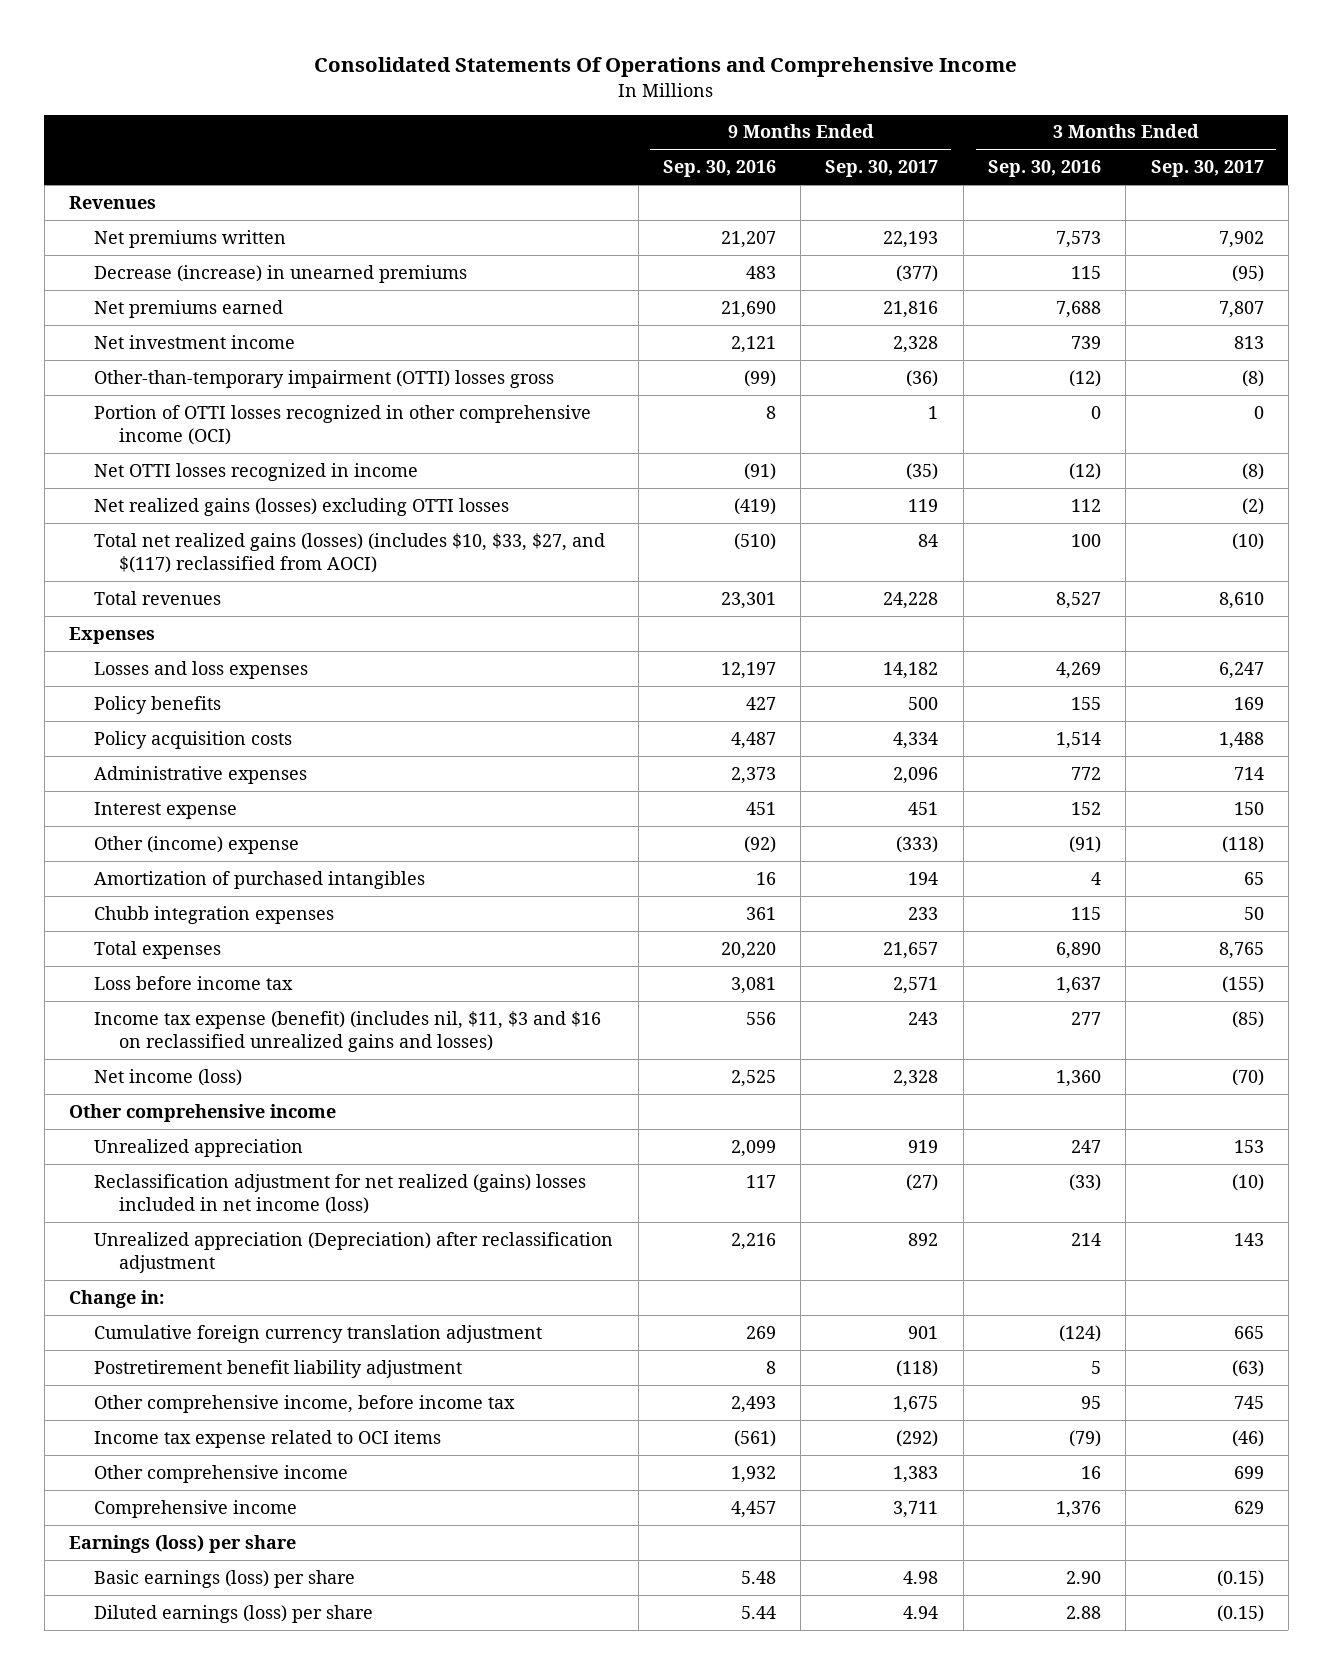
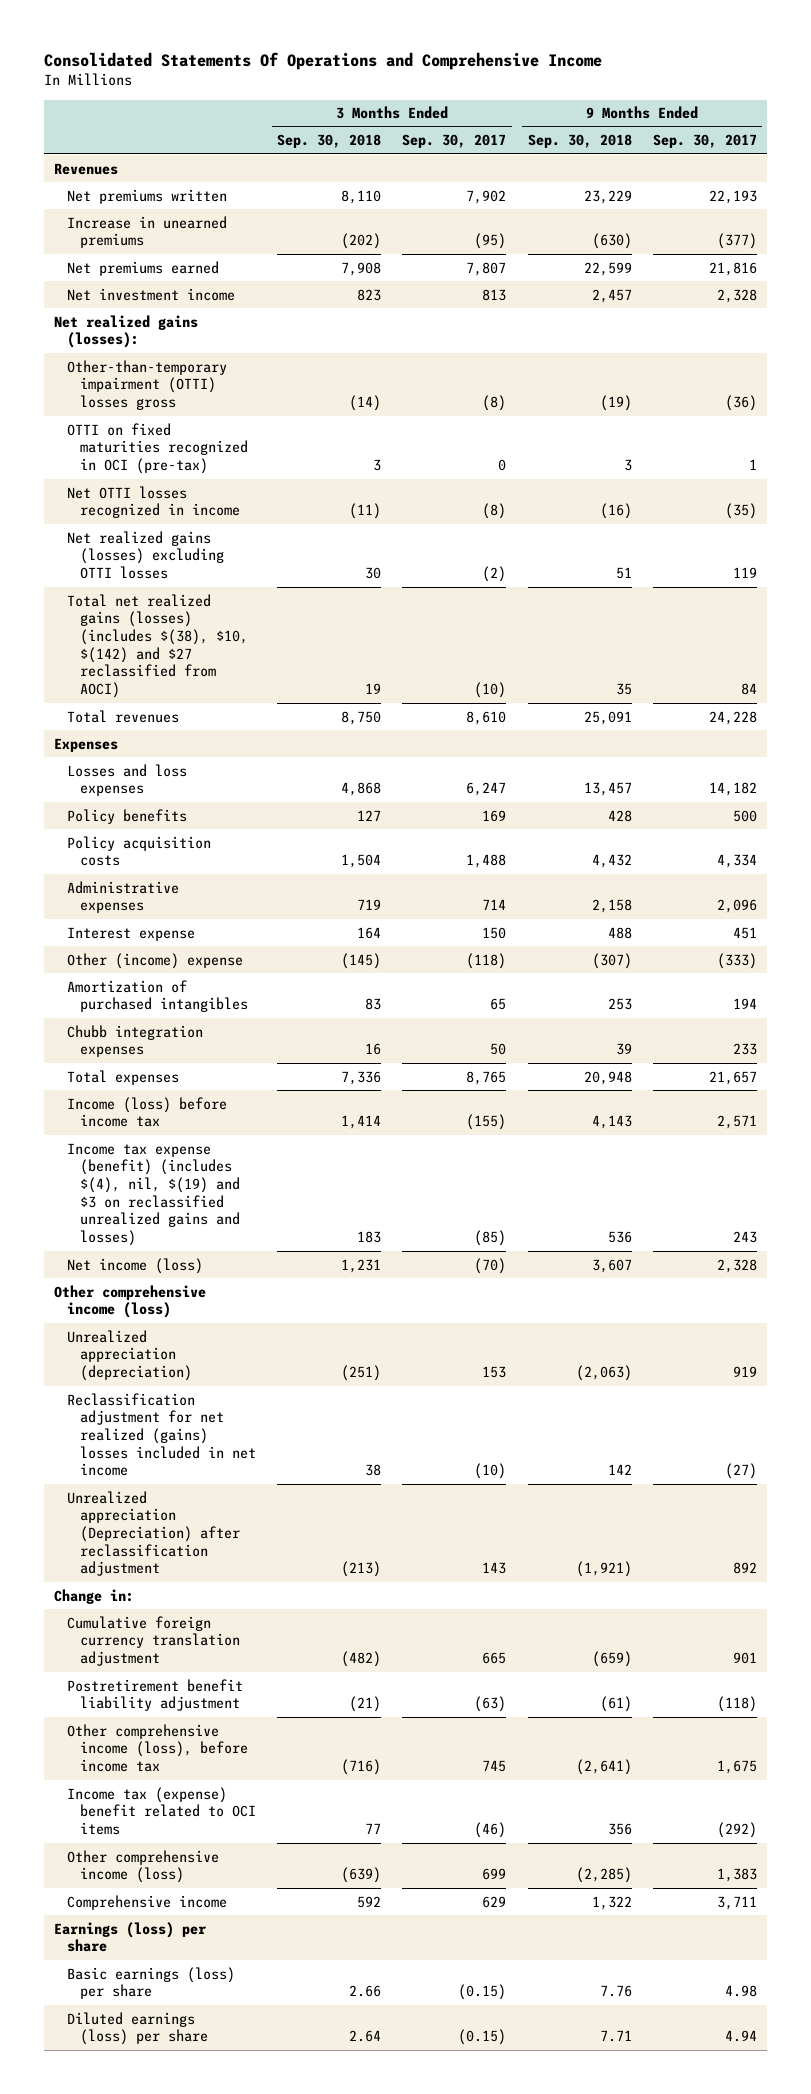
[662,160,776,178] Sep. 30, 2016 -> none
[988,160,1102,178] Sep. 30, 2016 -> none
none -> [277,134,382,149] Sep. 30, 2018
none -> [527,134,632,149] Sep. 30, 2018
[94,264,468,283] Decrease (increase) in unearned premiums -> [67,215,228,249] Increase in unearned premiums
none -> [54,314,199,349] Net realized gains (losses):
[94,404,592,445] Portion of OTTI losses recognized in other comprehensive income (OCI) -> none
none -> [67,422,249,475] OTTI on fixed maturities recognized in OCI (pre-tax)
[94,532,606,573] Total net realized gains (losses) (includes $10, $33, $27, and $(117) reclassified from AOCI) -> [67,593,249,699] Total net realized gains (losses) (includes $(38), $10, $(142) and $27 reclassified from AOCI)
[94,975,294,990] Loss before income tax -> [67,1096,228,1128] Income (loss) before income tax
[94,1010,602,1052] Income tax expense (benefit) (includes nil, $11, $3 and $16 on reclassified unrealized gains and losses) -> [67,1142,241,1247] Income tax expense (benefit) (includes $(4), nil, $(19) and $3 on reclassified unrealized gains and losses)
[69,1103,337,1122] Other comprehensive income -> [54,1284,207,1319] Other comprehensive income (loss)
[94,1138,304,1157] Unrealized appreciation -> [67,1329,193,1382] Unrealized appreciation (depreciation)
[94,1173,587,1214] Reclassification adjustment for net realized (gains) losses included in net income (loss) -> [67,1392,257,1477] Reclassification adjustment for net realized (gains) losses included in net income
[94,1394,516,1413] Other comprehensive income, before income tax -> [67,1723,249,1773] Other comprehensive income (loss), before income tax
[94,1429,442,1448] Income tax expense related to OCI items -> [67,1786,257,1836] Income tax (expense) benefit related to OCI items
[94,1464,349,1483] Other comprehensive income -> [67,1849,220,1884] Other comprehensive income (loss)

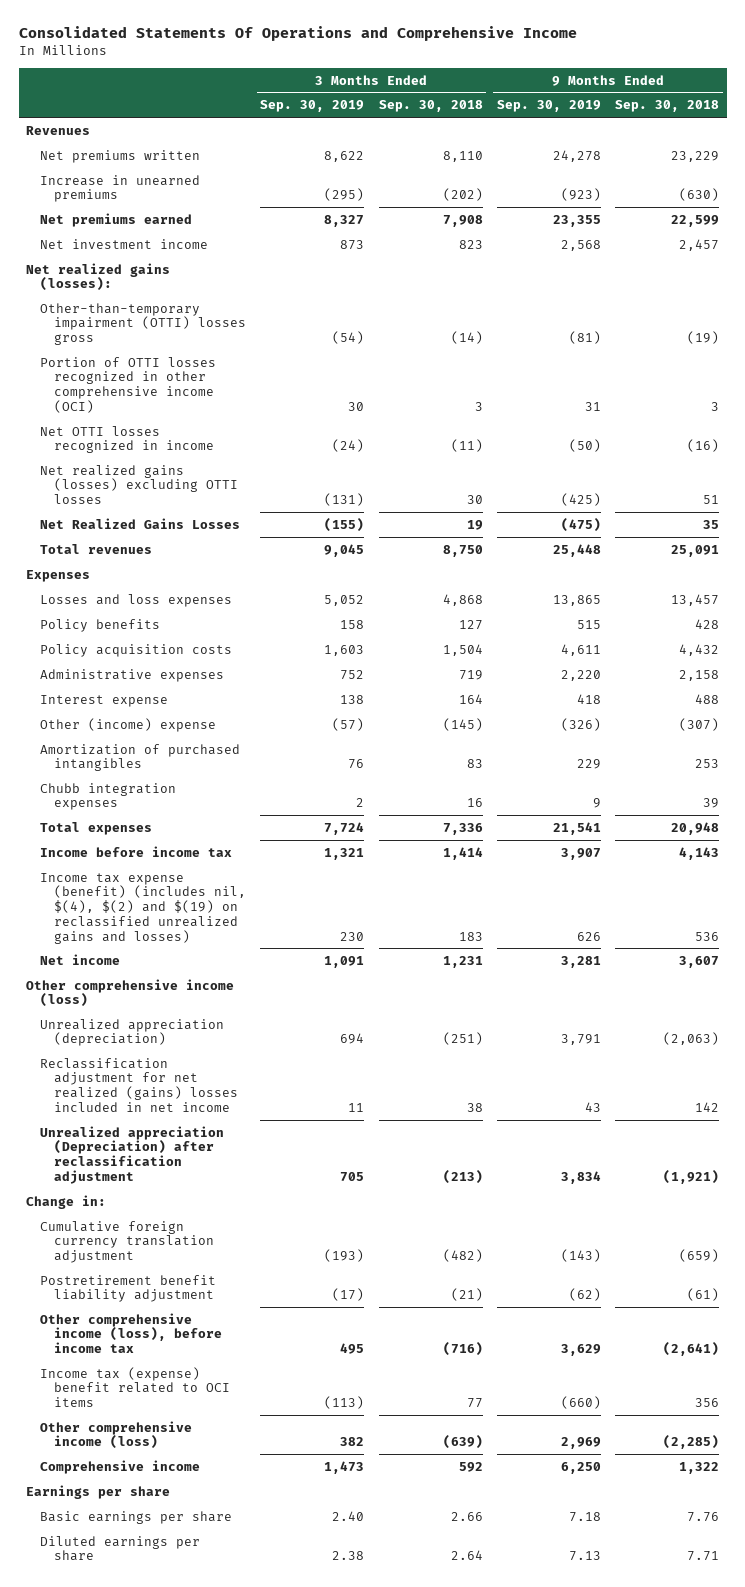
[402,134,507,149] Sep. 30, 2017 -> none
[652,134,757,149] Sep. 30, 2017 -> none
none -> [260,100,365,113] Sep. 30, 2019
none -> [496,100,601,113] Sep. 30, 2019
[67,422,249,475] OTTI on fixed maturities recognized in OCI (pre-tax) -> [39,356,216,413] Portion of OTTI losses recognized in other comprehensive income (OCI)
[67,593,249,699] Total net realized gains (losses) (includes $(38), $10, $(142) and $27 reclassified from AOCI) -> [39,517,240,529] Net Realized Gains Losses
[67,1096,228,1128] Income (loss) before income tax -> [39,845,232,857] Income before income tax
[67,1142,241,1247] Income tax expense (benefit) (includes $(4), nil, $(19) and $3 on reclassified unrealized gains and losses) -> [39,872,246,944] Income tax expense (benefit) (includes nil, $(4), $(2) and $(19) on reclassified unrealized gains and losses)
[67,1257,204,1274] Net income (loss) -> [39,953,120,965] Net income
[54,1921,208,1953] Earnings (loss) per share -> [25,1484,170,1499] Earnings per share
[67,1966,236,2000] Basic earnings (loss) per share -> [39,1510,232,1524] Basic earnings per share
[67,2011,209,2046] Diluted earnings (loss) per share -> [39,1535,200,1562] Diluted earnings per share

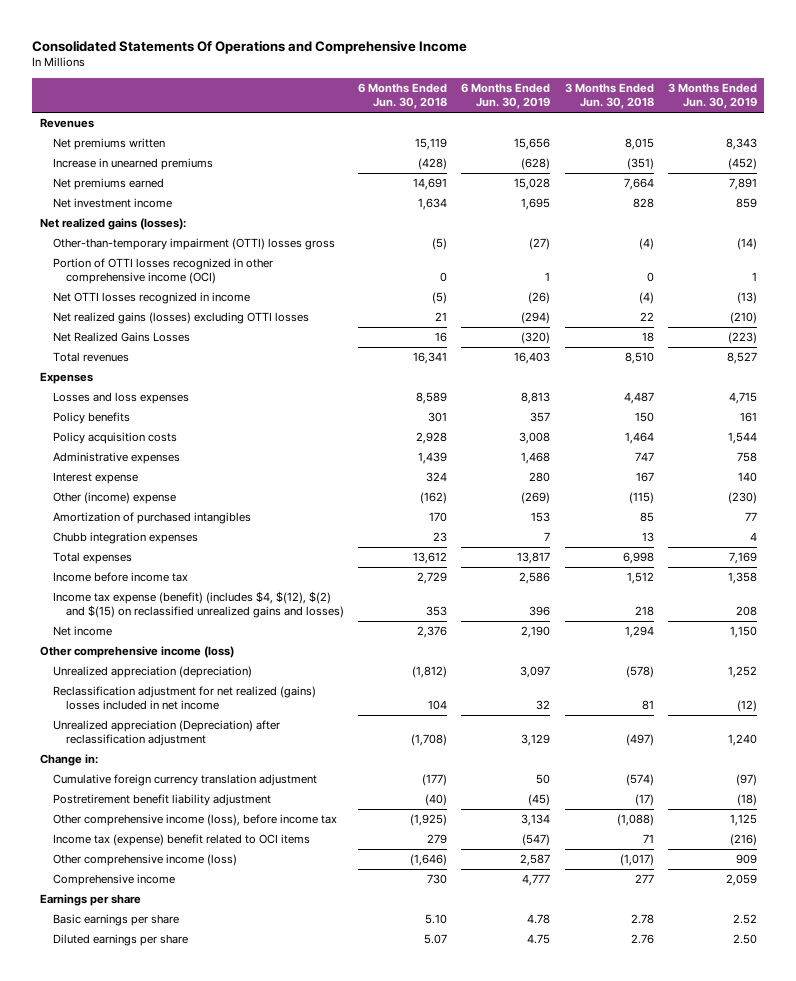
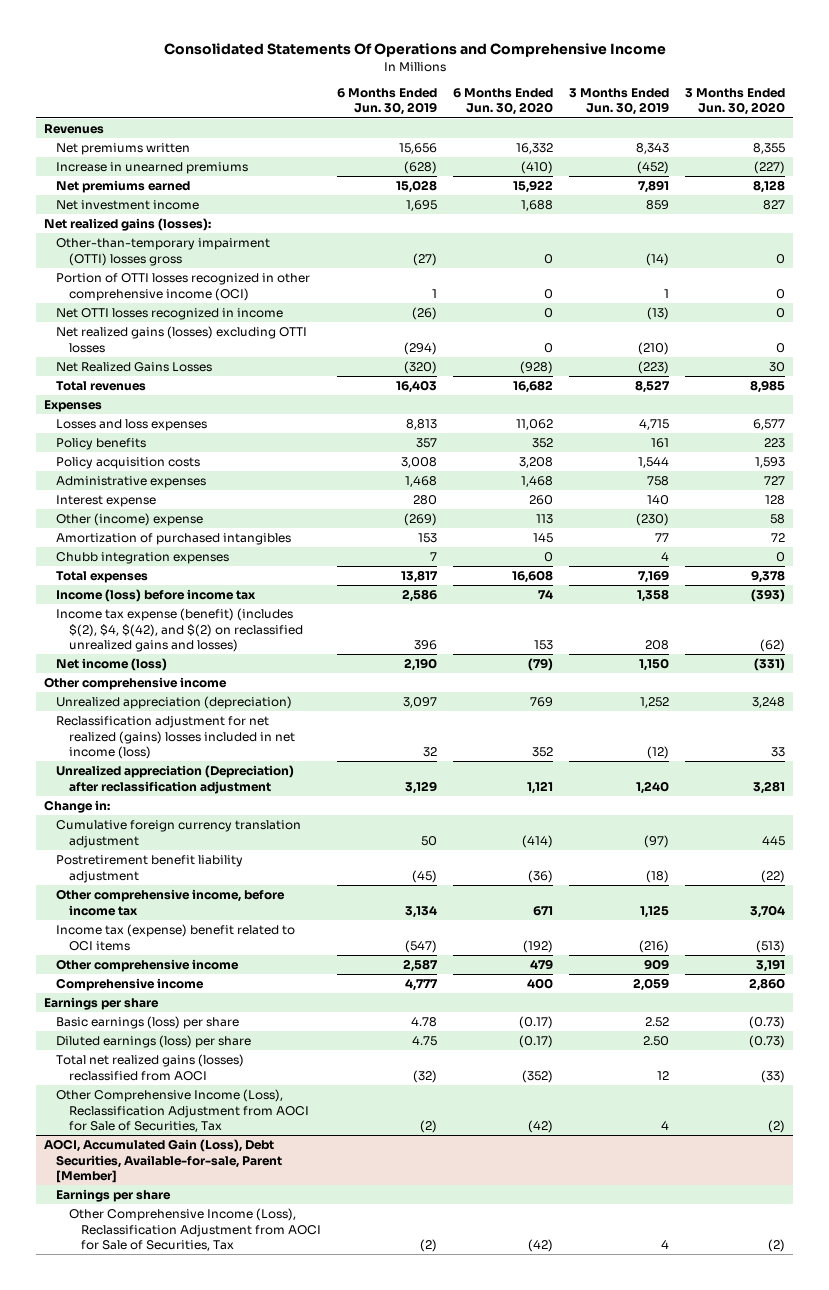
[358,83,448,110] 6 Months Ended Jun. 30, 2018 -> none
[564,83,654,110] 3 Months Ended Jun. 30, 2018 -> none
none -> [453,87,554,116] 6 Months Ended Jun. 30, 2020
none -> [685,87,786,116] 3 Months Ended Jun. 30, 2020
[52,572,188,583] Income before income tax -> [56,589,257,603] Income (loss) before income tax
[52,591,345,619] Income tax expense (benefit) (includes $4, $(12), $(2) and $(15) on reclassified unrealized gains and losses) -> [56,608,303,653] Income tax expense (benefit) (includes $(2), $4, $(42), and $(2) on reclassified unrealized gains and losses)
[52,626,112,637] Net income -> [56,658,168,672] Net income (loss)
[39,646,234,659] Other comprehensive income (loss) -> [43,677,227,691] Other comprehensive income
[52,686,316,711] Reclassification adjustment for net realized (gains) losses included in net income -> [56,716,295,760] Reclassification adjustment for net realized (gains) losses included in net income (loss)
[52,814,337,827] Other comprehensive income (loss), before income tax -> [56,889,286,916] Other comprehensive income, before income tax
[52,854,237,867] Other comprehensive income (loss) -> [56,959,240,973] Other comprehensive income
[52,914,179,927] Basic earnings per share -> [56,1016,240,1030] Basic earnings (loss) per share
[52,934,188,947] Diluted earnings per share -> [56,1035,252,1049] Diluted earnings (loss) per share
none -> [56,1054,245,1081] Total net realized gains (losses) reclassified from AOCI
none -> [56,1089,309,1133] Other Comprehensive Income (Loss), Reclassification Adjustment from AOCI for Sale of Securities, Tax
none -> [43,1139,283,1184] AOCI, Accumulated Gain (Loss), Debt Securities, Available-for-sale, Parent [Member]
none -> [56,1189,172,1203] Earnings per share
none -> [68,1208,322,1252] Other Comprehensive Income (Loss), Reclassification Adjustment from AOCI for Sale of Securities, Tax

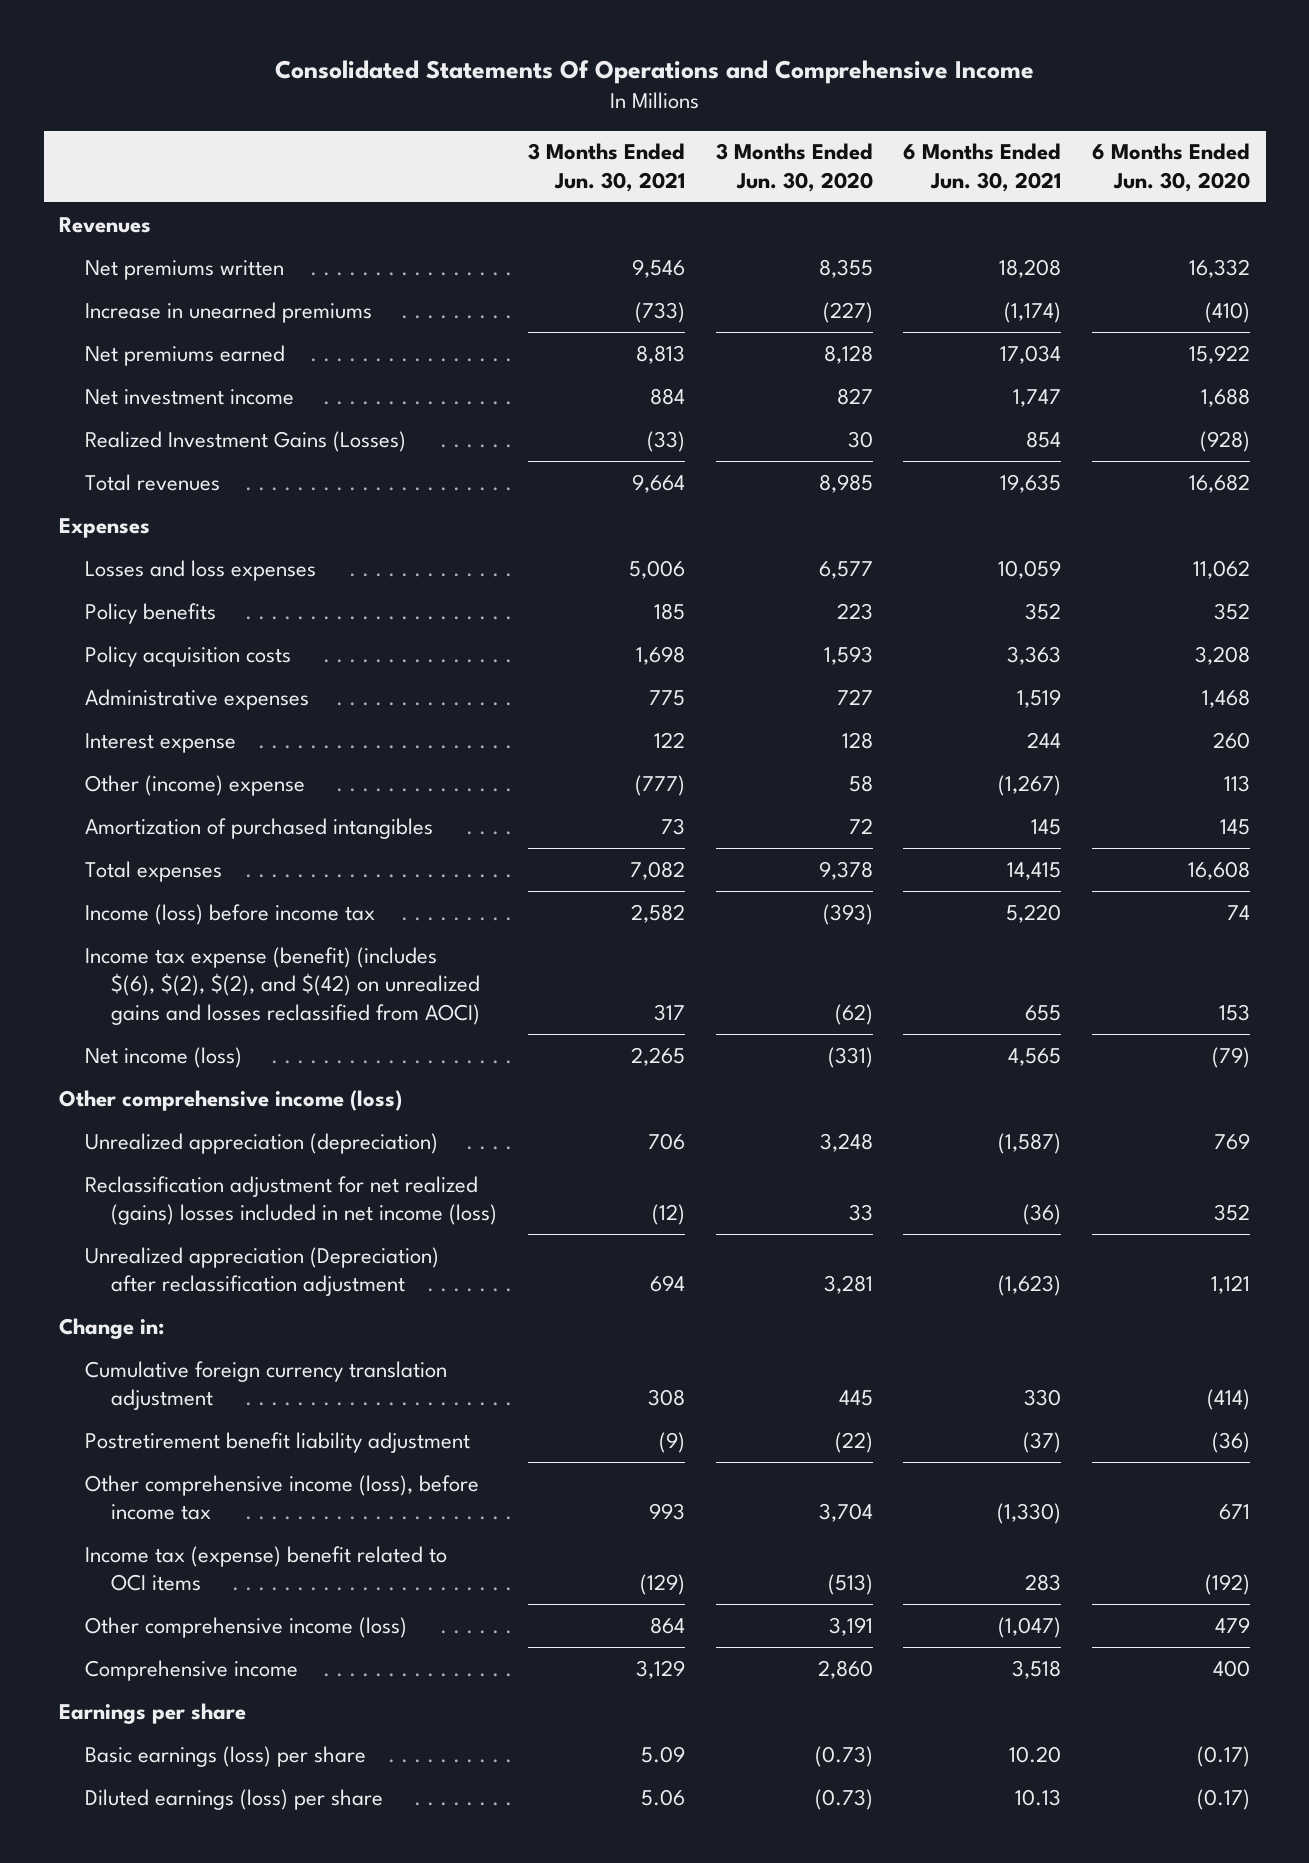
[337,87,438,116] 6 Months Ended Jun. 30, 2019 -> none
[569,87,670,116] 3 Months Ended Jun. 30, 2019 -> none
none -> [527,143,685,192] 3 Months Ended Jun. 30, 2021
none -> [903,143,1062,192] 6 Months Ended Jun. 30, 2021
[43,218,211,232] Net realized gains (losses): -> none
[56,238,271,266] Other-than-temporary impairment (OTTI) losses gross -> none
[56,273,311,301] Portion of OTTI losses recognized in other comprehensive income (OCI) -> none
[56,308,284,321] Net OTTI losses recognized in income -> none
[56,326,308,353] Net realized gains (losses) excluding OTTI losses -> none
[56,362,213,373] Net Realized Gains Losses -> [84,430,406,452] Realized Investment Gains (Losses)
[56,552,230,565] Chubb integration expenses -> none
[56,608,303,653] Income tax expense (benefit) (includes $(2), $4, $(42), and $(2) on reclassified unrealized gains and losses) -> [84,946,480,1025] Income tax expense (benefit) (includes $(6), $(2), $(2), and $(42) on unrealized gains and losses reclassified from AOCI)
[43,677,227,691] Other comprehensive income -> [59,1089,403,1111] Other comprehensive income (loss)
[56,889,286,916] Other comprehensive income, before income tax -> [84,1474,479,1521] Other comprehensive income (loss), before income tax
[56,959,240,973] Other comprehensive income -> [84,1616,407,1638] Other comprehensive income (loss)
[56,1054,245,1081] Total net realized gains (losses) reclassified from AOCI -> none
[56,1089,309,1133] Other Comprehensive Income (Loss), Reclassification Adjustment from AOCI for Sale of Securities, Tax -> none
[43,1139,283,1184] AOCI, Accumulated Gain (Loss), Debt Securities, Available-for-sale, Parent [Member] -> none
[56,1189,172,1203] Earnings per share -> none
[68,1208,322,1252] Other Comprehensive Income (Loss), Reclassification Adjustment from AOCI for Sale of Securities, Tax -> none

